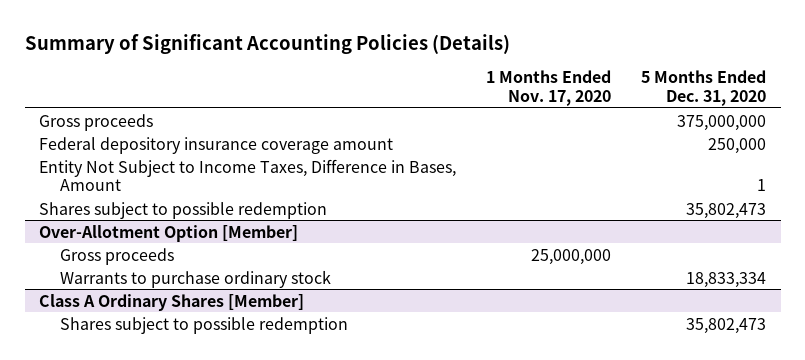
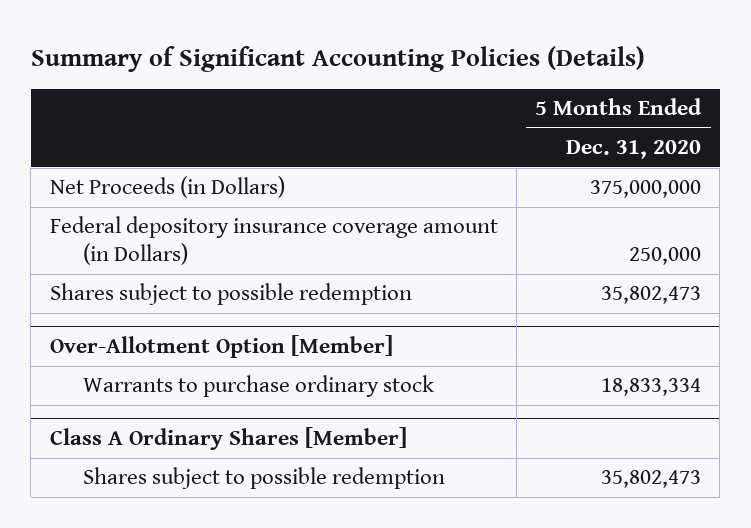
[486,70,612,107] 1 Months Ended Nov. 17, 2020 -> none
[39,158,457,192] Entity Not Subject to Income Taxes, Difference in Bases, Amount -> none
[39,113,154,131] Gross proceeds -> [49,176,285,199] Net Proceeds (in Dollars)
[39,136,394,154] Federal depository insurance coverage amount -> [49,216,498,266] Federal depository insurance coverage amount (in Dollars)
[59,247,174,265] Gross proceeds -> none

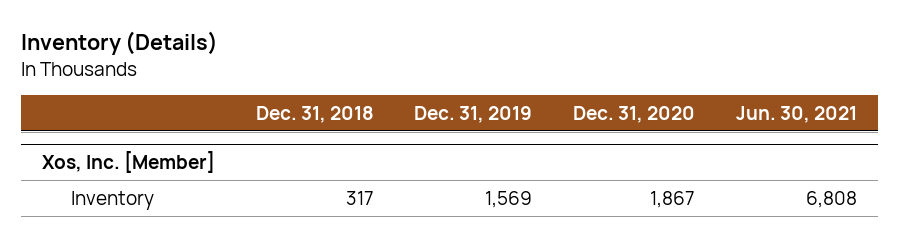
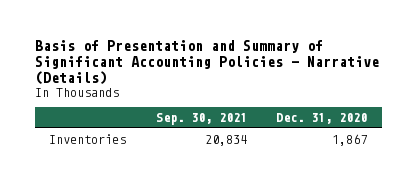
[21,31,219,56] Inventory (Details) -> [34,39,379,85] Basis of Presentation and Summary of Significant Accounting Policies - Narrative (Details)
[255,105,374,123] Dec. 31, 2018 -> none
[414,105,533,123] Dec. 31, 2019 -> none
[736,105,858,123] Jun. 30, 2021 -> none
none -> [155,113,247,126] Sep. 30, 2021
[41,151,215,174] Xos, Inc. [Member] -> none
[70,191,154,211] Inventory -> [49,133,127,144] Inventories

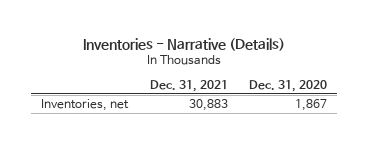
[34,39,379,85] Basis of Presentation and Summary of Significant Accounting Policies - Narrative (Details) -> [83,37,286,51] Inventories - Narrative (Details)
[155,113,247,126] Sep. 30, 2021 -> none
none -> [149,80,228,93] Dec. 31, 2021
[49,133,127,144] Inventories -> [41,99,130,112] Inventories, net

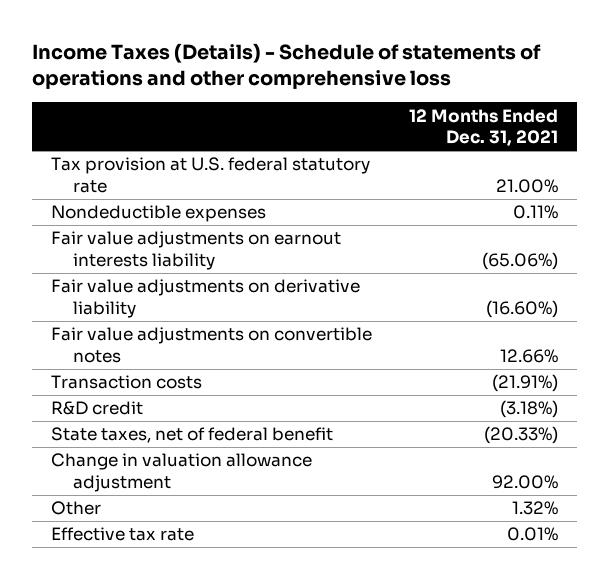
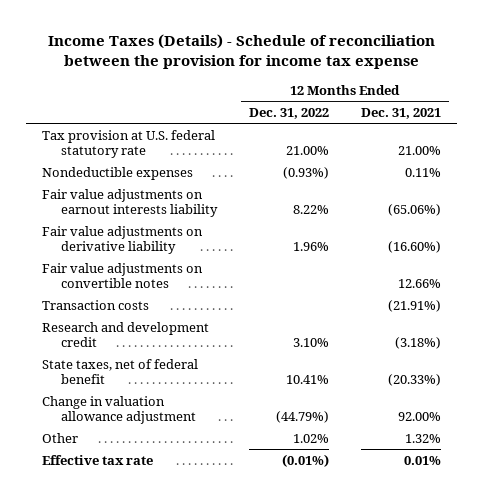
[32,42,542,90] Income Taxes (Details) - Schedule of statements of operations and other comprehensive loss -> [47,34,435,70] Income Taxes (Details) - Schedule of reconciliation between the provision for income tax expense
none -> [249,107,330,119] Dec. 31, 2022
[50,401,143,416] R&D credit -> [42,321,210,347] Research and development credit

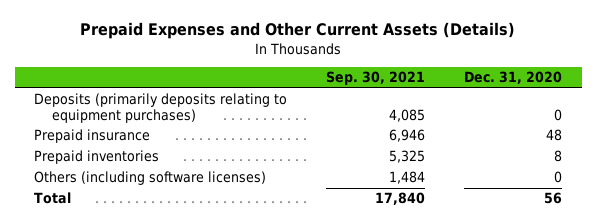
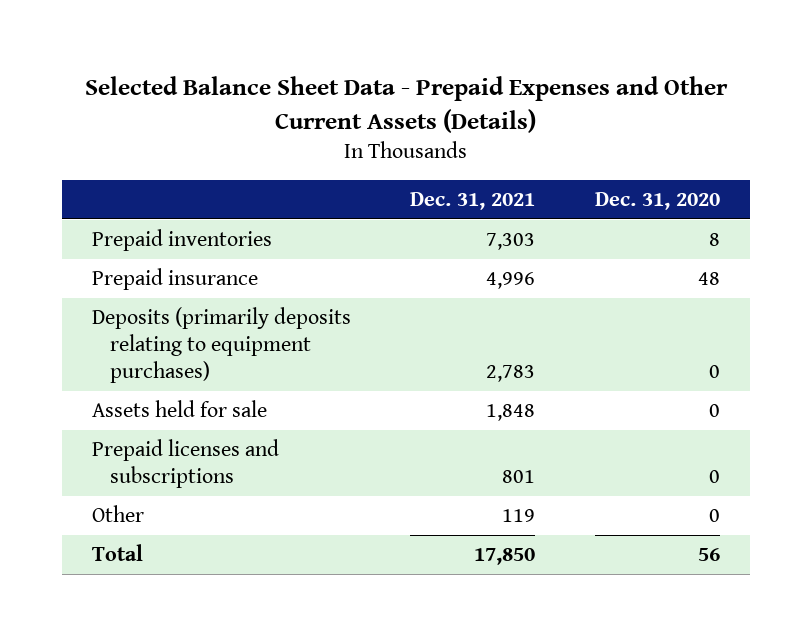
[80,22,516,40] Prepaid Expenses and Other Current Assets (Details) -> [84,76,728,133] Selected Balance Sheet Data - Prepaid Expenses and Other Current Assets (Details)
[326,71,426,86] Sep. 30, 2021 -> none
none -> [410,191,536,210] Dec. 31, 2021
[34,171,267,186] Others (including software licenses) -> none
[34,129,151,144] Prepaid insurance -> [91,268,258,291] Prepaid insurance
[34,93,288,123] Deposits (primarily deposits relating to equipment purchases) -> [91,307,351,383] Deposits (primarily deposits relating to equipment purchases)
none -> [91,400,267,418] Assets held for sale
none -> [91,439,279,489] Prepaid licenses and subscriptions
none -> [91,505,144,523] Other

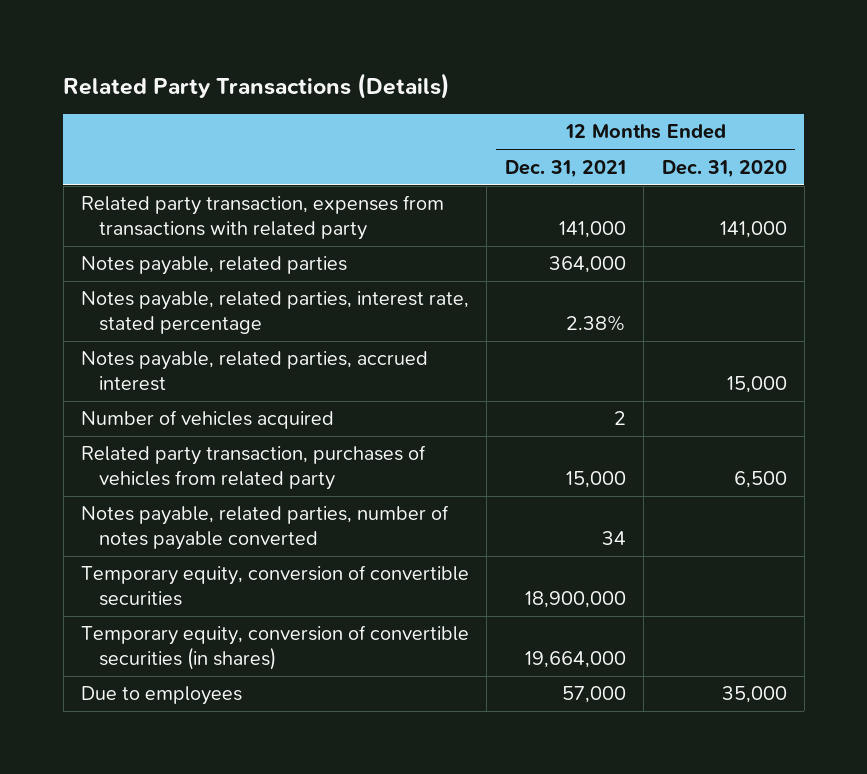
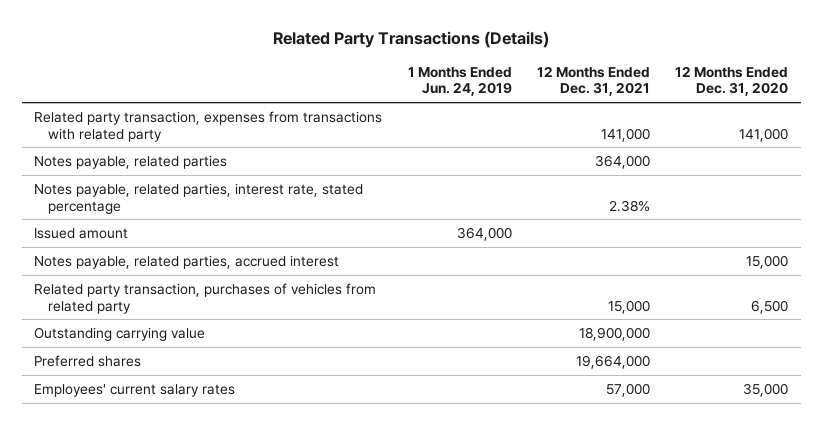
none -> [407,66,512,97] 1 Months Ended Jun. 24, 2019
none -> [34,227,129,239] Issued amount
[80,410,334,430] Number of vehicles acquired -> none
[80,505,449,550] Notes payable, related parties, number of notes payable converted -> none
[80,565,469,606] Temporary equity, conversion of convertible securities -> [34,326,206,341] Outstanding carrying value
[80,625,469,670] Temporary equity, conversion of convertible securities (in shares) -> [34,354,142,367] Preferred shares
[80,686,242,706] Due to employees -> [34,383,236,397] Employees' current salary rates

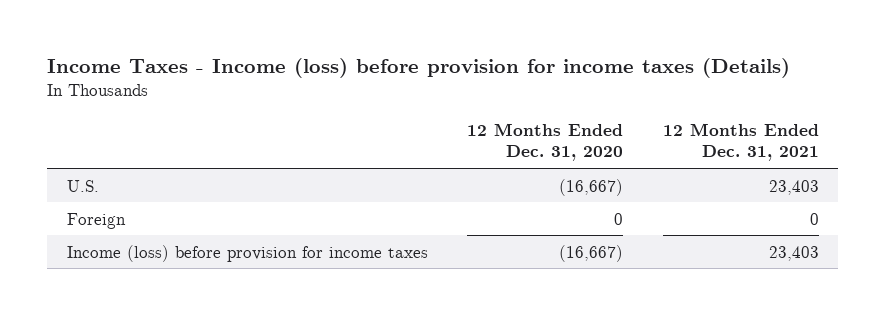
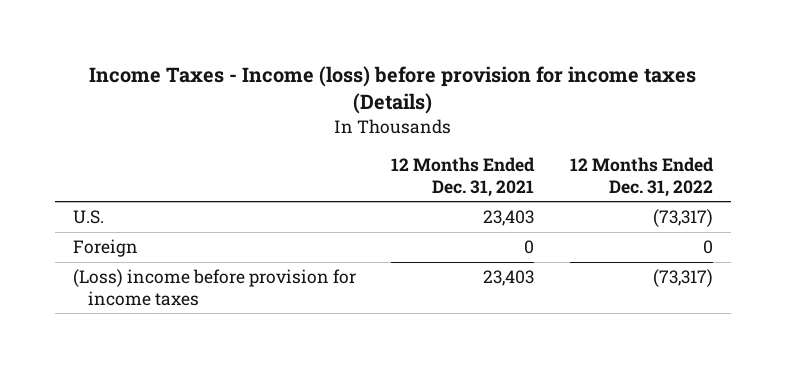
[467,122,624,162] 12 Months Ended Dec. 31, 2020 -> none
none -> [569,157,714,197] 12 Months Ended Dec. 31, 2022
[66,244,428,262] Income (loss) before provision for income taxes -> [72,269,356,306] (Loss) income before provision for income taxes

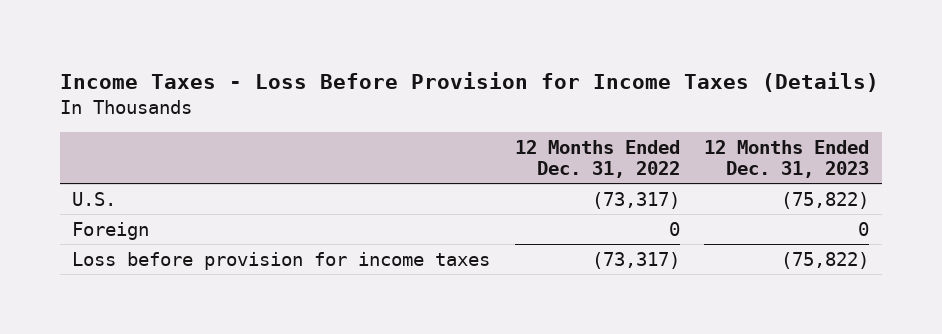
[88,66,696,115] Income Taxes - Income (loss) before provision for income taxes (Details) -> [60,71,880,92] Income Taxes - Loss Before Provision for Income Taxes (Details)
[391,157,536,197] 12 Months Ended Dec. 31, 2021 -> none
none -> [704,139,870,179] 12 Months Ended Dec. 31, 2023
[72,269,356,306] (Loss) income before provision for income taxes -> [72,251,491,270] Loss before provision for income taxes

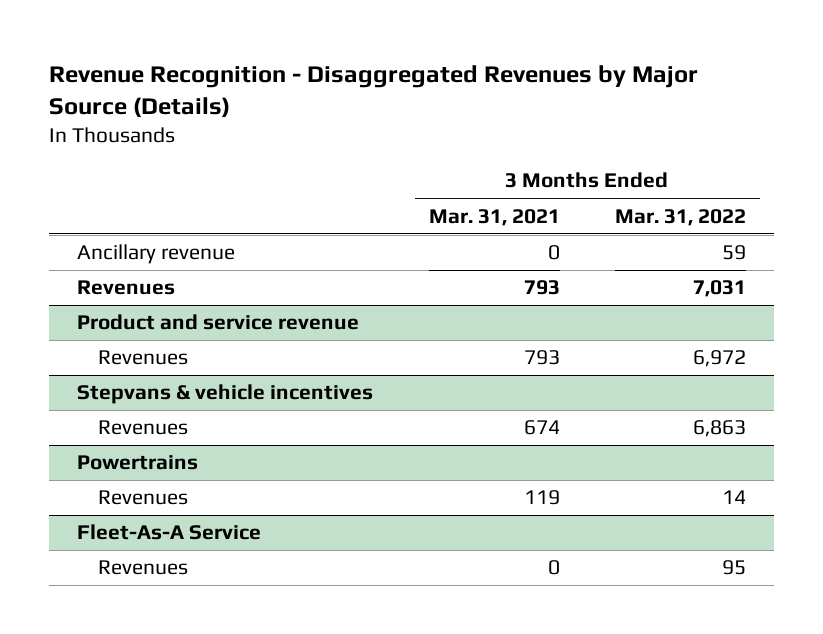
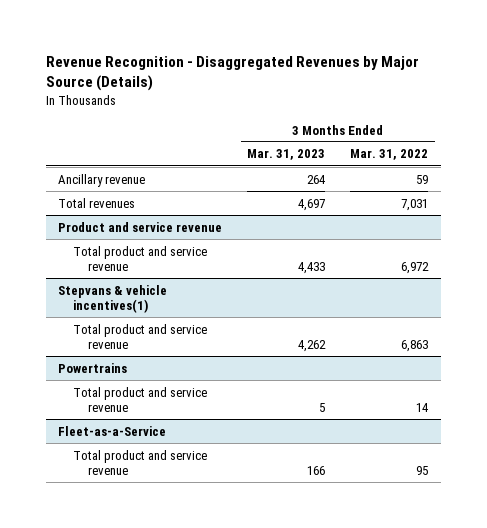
[428,208,560,226] Mar. 31, 2021 -> none
none -> [247,149,326,161] Mar. 31, 2023
[76,280,175,296] Revenues -> [58,197,136,208] Total revenues
[98,350,189,366] Revenues -> [73,245,208,271] Total product and service revenue
[76,384,373,405] Stepvans & vehicle incentives -> [58,284,168,313] Stepvans & vehicle incentives(1)
[98,420,189,436] Revenues -> [73,323,208,349] Total product and service revenue
[98,490,189,506] Revenues -> [73,386,208,412] Total product and service revenue
[76,524,261,541] Fleet-As-A Service -> [58,425,167,436] Fleet-as-a-Service
[98,560,189,576] Revenues -> [73,449,208,475] Total product and service revenue

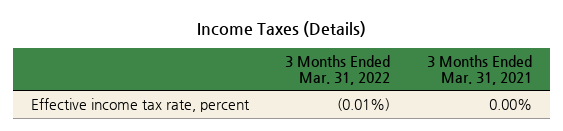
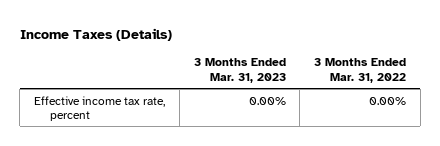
[426,54,532,85] 3 Months Ended Mar. 31, 2021 -> none
none -> [193,58,286,83] 3 Months Ended Mar. 31, 2023
[337,98,391,112] (0.01%) -> [369,96,407,105] 0.00%

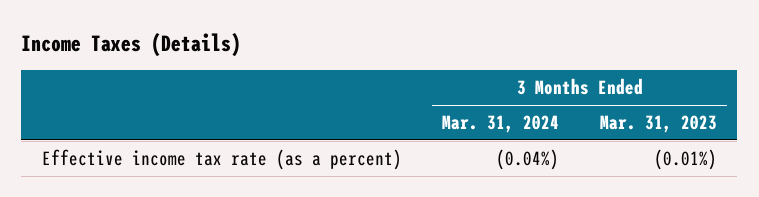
[314,58,407,83] 3 Months Ended Mar. 31, 2022 -> none
none -> [442,115,560,134] Mar. 31, 2024
[34,95,166,121] Effective income tax rate, percent -> [41,149,402,171] Effective income tax rate (as a percent)
[248,96,286,105] 0.00% -> [654,149,718,171] (0.01%)

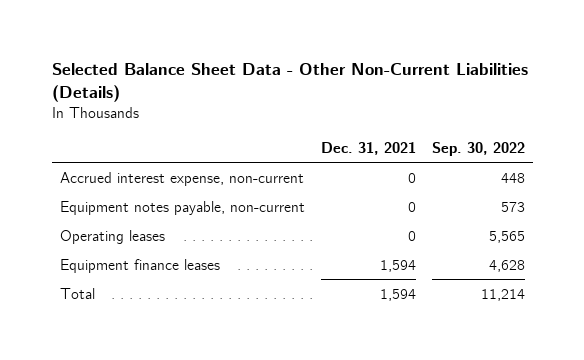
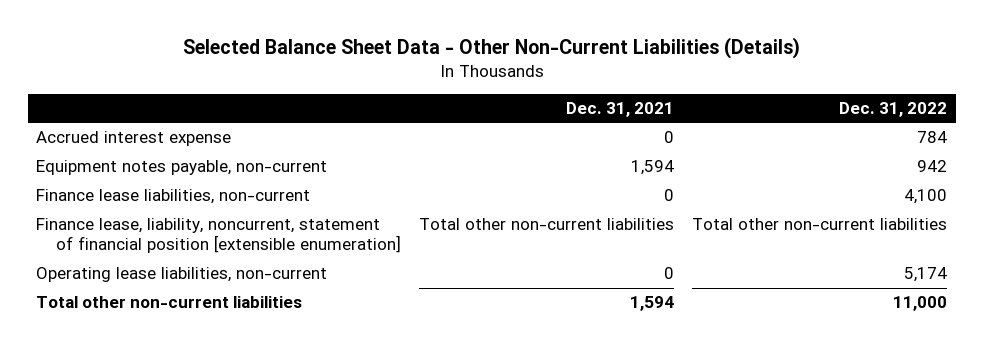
[431,141,525,156] Sep. 30, 2022 -> none
none -> [839,101,948,117] Dec. 31, 2022
[59,258,220,273] Equipment finance leases -> none
[59,171,304,186] Accrued interest expense, non-current -> [36,131,232,147] Accrued interest expense
[407,201,416,212] 0 -> [631,160,675,176] 1,594
none -> [36,189,311,205] Finance lease liabilities, non-current
none -> [36,218,402,254] Finance lease, liability, noncurrent, statement of financial position [extensible enumeration]
[59,229,165,244] Operating leases -> [36,267,328,283] Operating lease liabilities, non-current
[59,287,95,299] Total -> [36,296,303,309] Total other non-current liabilities

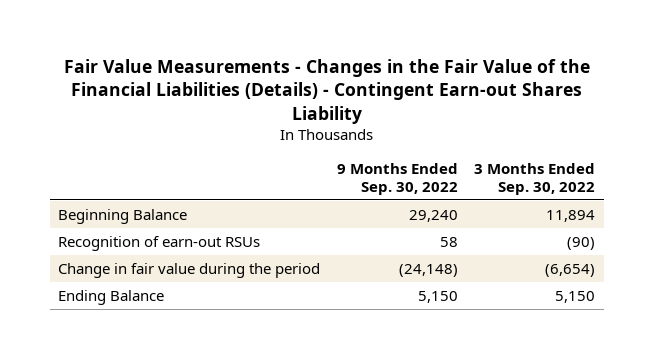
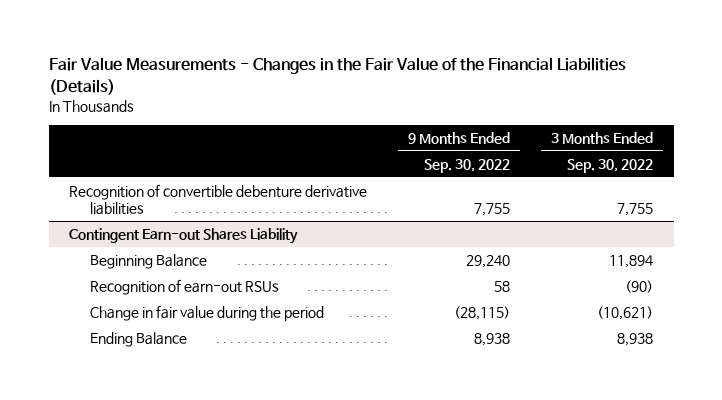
[63,58,590,124] Fair Value Measurements - Changes in the Fair Value of the Financial Liabilities (Details) - Contingent Earn-out Shares Liability -> [48,57,626,96] Fair Value Measurements - Changes in the Fair Value of the Financial Liabilities (Details)
none -> [69,184,368,215] Recognition of convertible debenture derivative liabilities
none -> [69,228,299,245] Contingent Earn-out Shares Liability
[398,263,458,277] (24,148) -> [454,306,511,321] (28,115)
[545,263,596,277] (6,654) -> [597,306,654,321] (10,621)
[417,290,458,303] 5,150 -> [474,333,511,347] 8,938
[555,290,596,303] 5,150 -> [617,333,654,347] 8,938

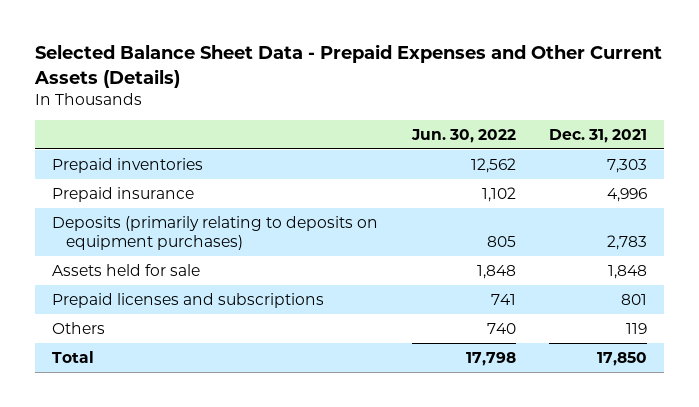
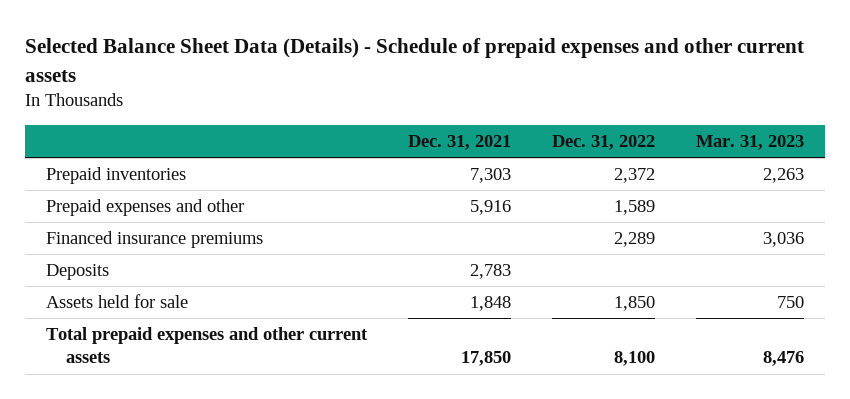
[34,44,663,88] Selected Balance Sheet Data - Prepaid Expenses and Other Current Assets (Details) -> [25,38,805,82] Selected Balance Sheet Data (Details) - Schedule of prepaid expenses and other current assets
[410,128,516,143] Jun. 30, 2022 -> none
none -> [552,134,656,150] Dec. 31, 2022
none -> [696,134,805,150] Mar. 31, 2023
[52,186,195,202] Prepaid insurance -> [45,199,244,217] Prepaid expenses and other
[607,187,648,202] 4,996 -> [469,200,511,216] 5,916
none -> [45,231,263,249] Financed insurance premiums
[52,215,379,251] Deposits (primarily relating to deposits on equipment purchases) -> [45,264,109,281] Deposits
[52,292,325,308] Prepaid licenses and subscriptions -> none
[52,321,106,334] Others -> none
[52,350,95,363] Total -> [45,327,368,364] Total prepaid expenses and other current assets

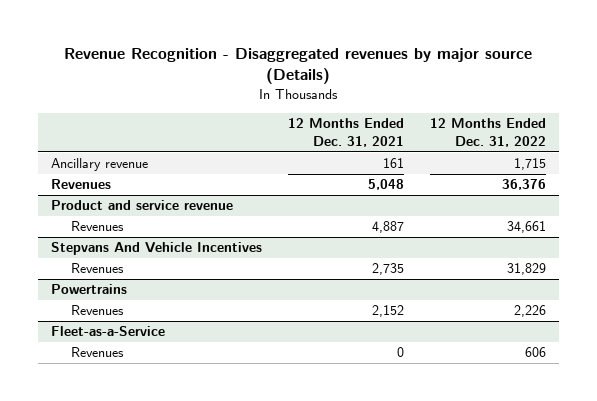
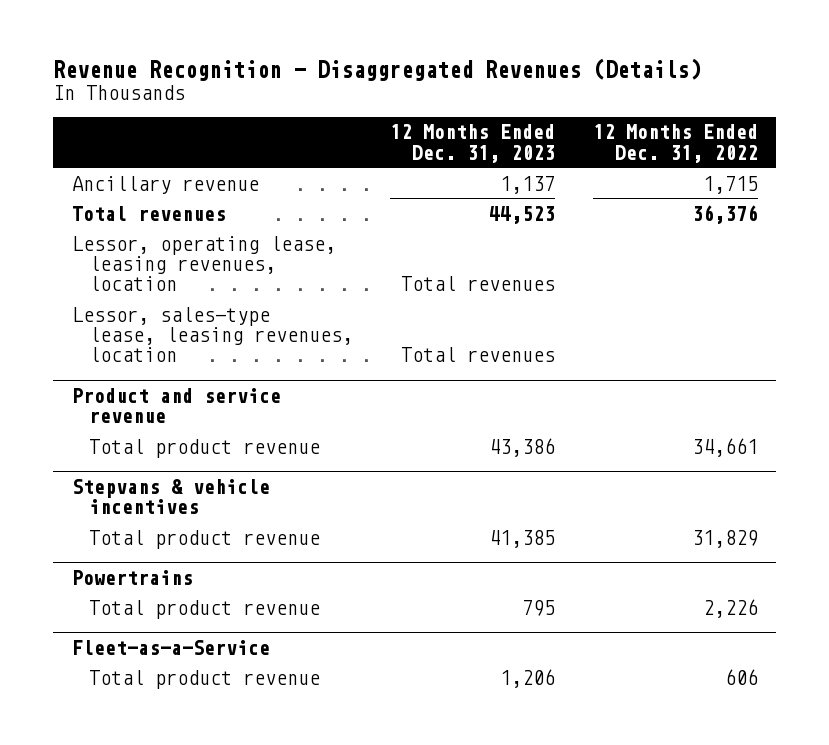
[64,47,533,85] Revenue Recognition - Disaggregated revenues by major source (Details) -> [53,58,702,82] Revenue Recognition - Disaggregated Revenues (Details)
[287,118,404,147] 12 Months Ended Dec. 31, 2021 -> none
none -> [390,124,556,163] 12 Months Ended Dec. 31, 2023
[50,179,111,190] Revenues -> [71,205,226,221] Total revenues
none -> [71,235,336,292] Lessor, operating lease, leasing revenues, location
none -> [71,306,354,363] Lessor, sales-type lease, leasing revenues, location
[71,221,125,232] Revenues -> [89,438,321,458] Total product revenue
[50,242,262,256] Stepvans And Vehicle Incentives -> [71,478,270,514] Stepvans & vehicle incentives
[71,263,125,274] Revenues -> [89,529,321,549] Total product revenue
[71,305,125,316] Revenues -> [89,599,321,619] Total product revenue
[71,347,125,358] Revenues -> [89,669,321,689] Total product revenue

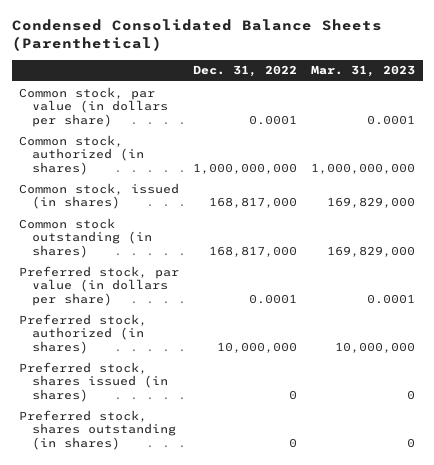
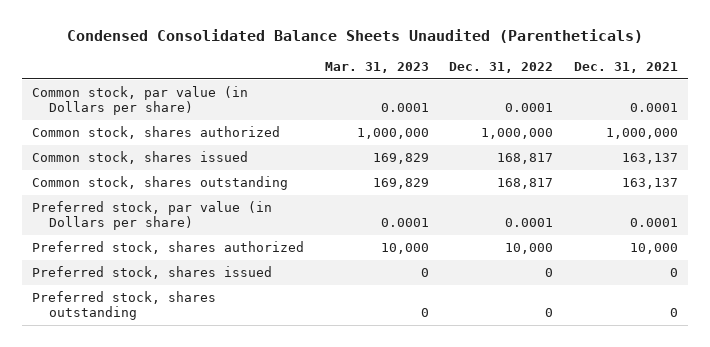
[11,18,382,51] Condensed Consolidated Balance Sheets (Parenthetical) -> [66,29,643,44] Condensed Consolidated Balance Sheets Unaudited (Parentheticals)
none -> [573,61,678,73] Dec. 31, 2021
[18,86,169,128] Common stock, par value (in dollars per share) -> [32,86,249,116] Common stock, par value (in Dollars per share)
[18,134,145,176] Common stock, authorized (in shares) -> [32,126,281,140] Common stock, shares authorized
[193,163,298,175] 1,000,000,000 -> [481,128,554,140] 1,000,000
[311,163,416,175] 1,000,000,000 -> [356,128,429,140] 1,000,000
[18,182,179,210] Common stock, issued (in shares) -> [32,151,249,165] Common stock, shares issued
[209,197,298,209] 168,817,000 -> [497,153,554,165] 168,817
[327,197,416,209] 169,829,000 -> [372,153,429,165] 169,829
[18,217,153,259] Common stock outstanding (in shares) -> [32,176,289,191] Common stock, shares outstanding
[209,246,298,258] 168,817,000 -> [497,178,554,190] 168,817
[327,246,416,258] 169,829,000 -> [372,178,429,190] 169,829
[18,265,179,307] Preferred stock, par value (in dollars per share) -> [32,201,273,231] Preferred stock, par value (in Dollars per share)
[18,313,147,355] Preferred stock, authorized (in shares) -> [32,241,305,255] Preferred stock, shares authorized
[217,342,298,354] 10,000,000 -> [505,243,554,255] 10,000
[335,342,416,354] 10,000,000 -> [380,243,429,255] 10,000
[18,361,169,403] Preferred stock, shares issued (in shares) -> [32,266,273,280] Preferred stock, shares issued
[18,409,177,451] Preferred stock, shares outstanding (in shares) -> [32,291,217,321] Preferred stock, shares outstanding

